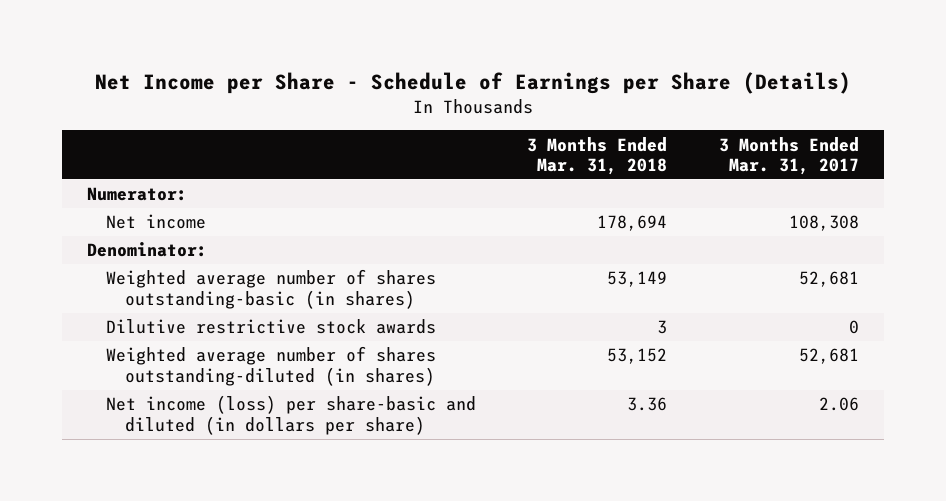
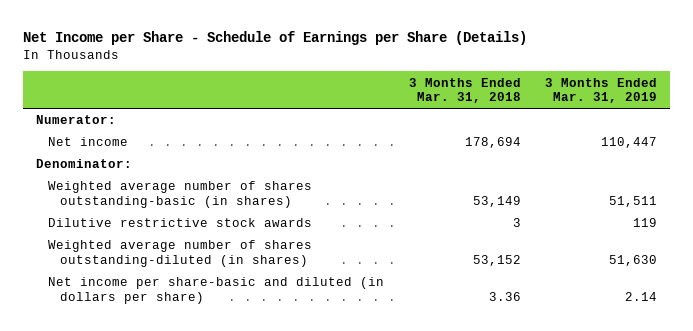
[718,136,859,175] 3 Months Ended Mar. 31, 2017 -> none
none -> [545,77,658,104] 3 Months Ended Mar. 31, 2019
[105,395,476,435] Net income (loss) per share-basic and diluted (in dollars per share) -> [47,277,384,304] Net income per share-basic and diluted (in dollars per share)

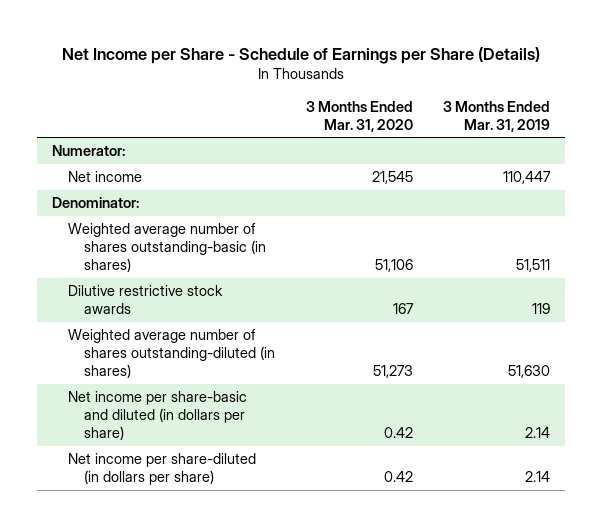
[408,77,521,104] 3 Months Ended Mar. 31, 2018 -> none
none -> [305,100,413,132] 3 Months Ended Mar. 31, 2020
none -> [68,453,257,486] Net income per share-diluted (in dollars per share)

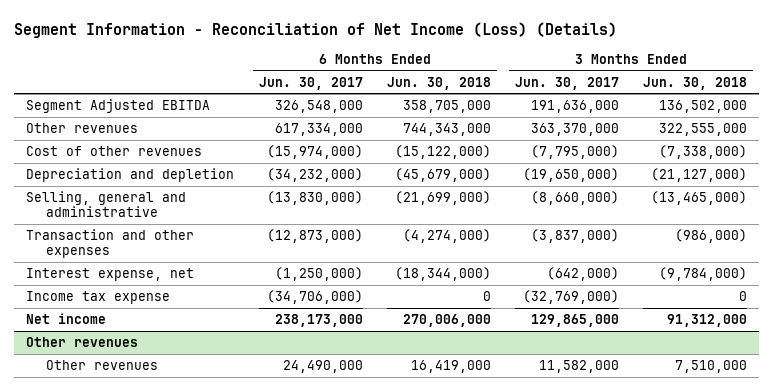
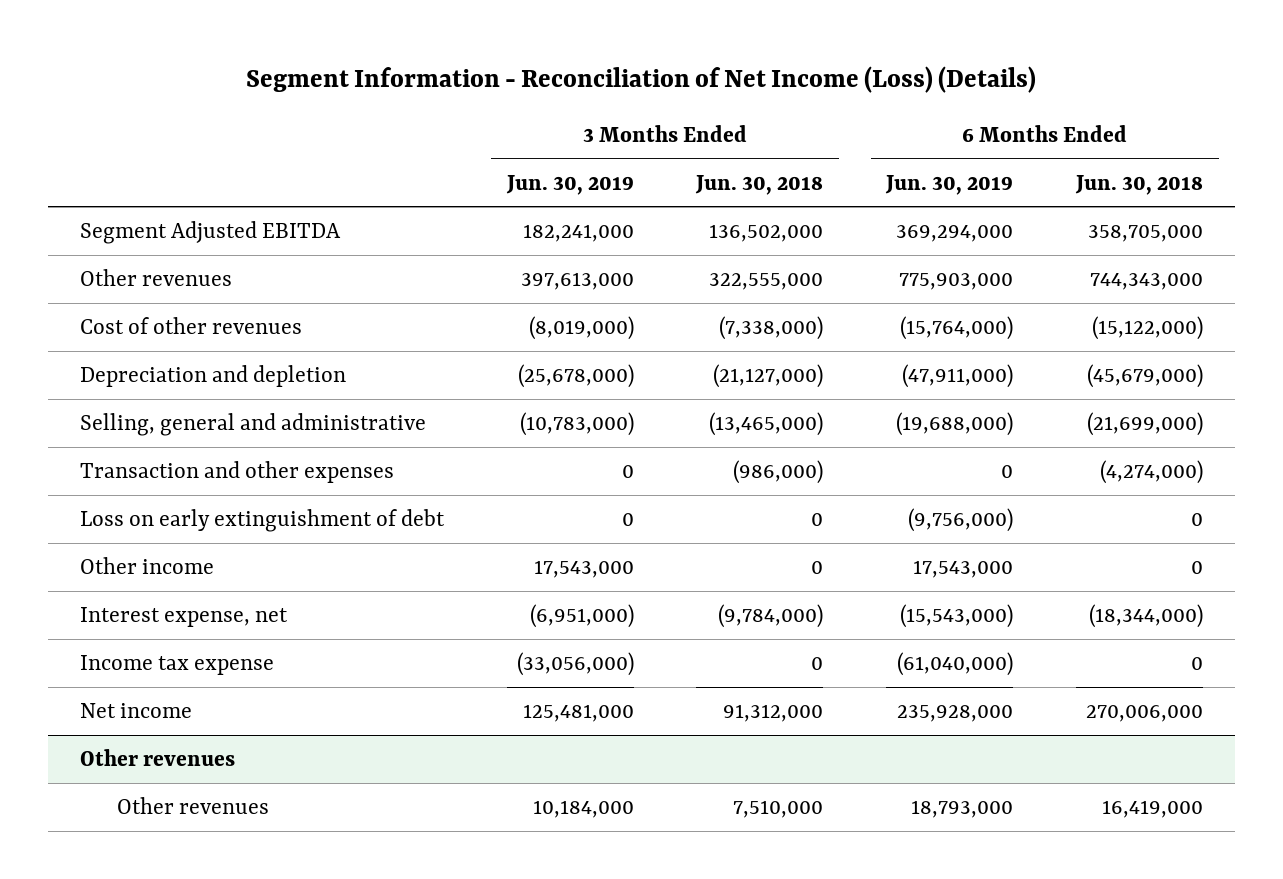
[258,76,363,90] Jun. 30, 2017 -> none
[514,76,619,90] Jun. 30, 2017 -> none
none -> [505,174,634,195] Jun. 30, 2019
none -> [885,174,1014,195] Jun. 30, 2019
none -> [79,508,445,532] Loss on early extinguishment of debt
none -> [79,556,214,574] Other income

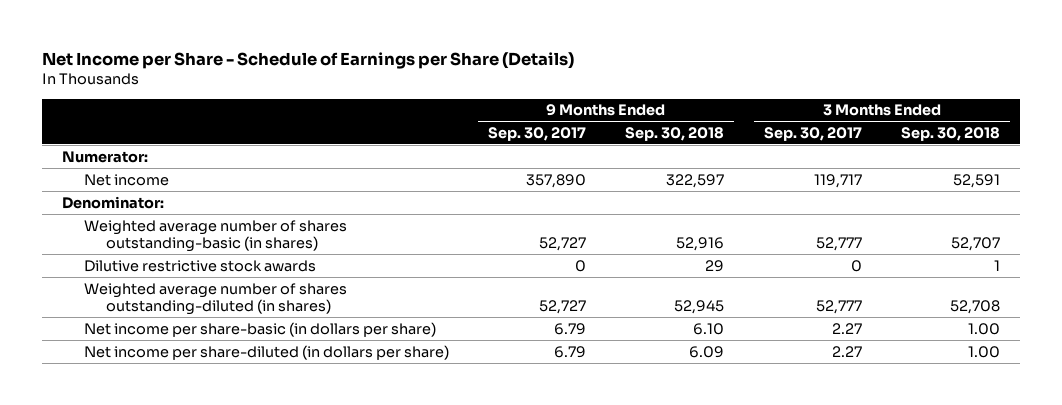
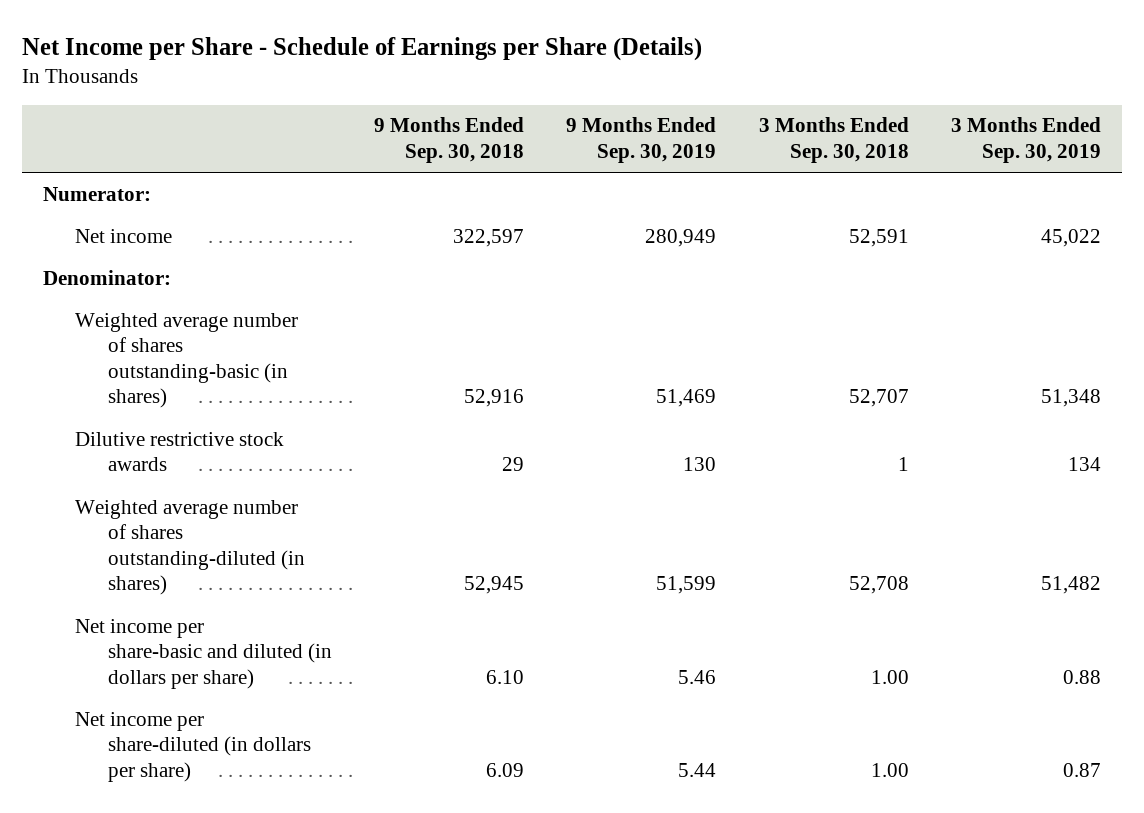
[488,126,587,141] Sep. 30, 2017 -> none
[763,126,862,141] Sep. 30, 2017 -> none
none -> [566,117,717,163] 9 Months Ended Sep. 30, 2019
none -> [950,117,1101,163] 3 Months Ended Sep. 30, 2019
[84,321,437,337] Net income per share-basic (in dollars per share) -> [75,618,332,689] Net income per share-basic and diluted (in dollars per share)

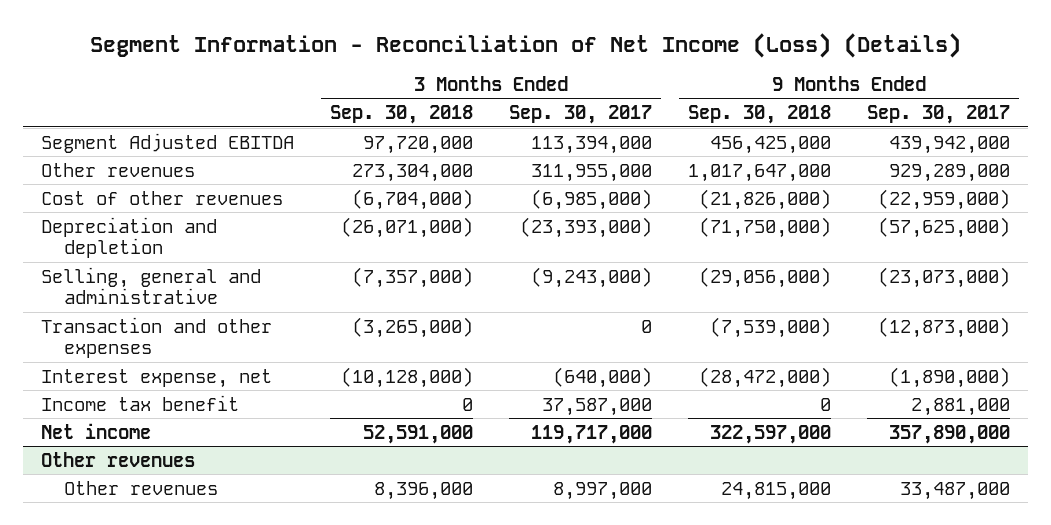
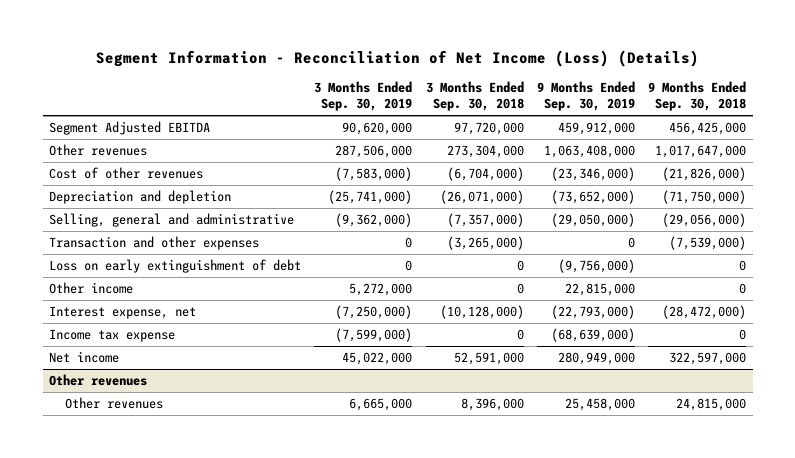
[509,105,653,125] Sep. 30, 2017 -> none
[867,105,1011,125] Sep. 30, 2017 -> none
none -> [314,81,413,111] 3 Months Ended Sep. 30, 2019
none -> [536,81,635,111] 9 Months Ended Sep. 30, 2019
none -> [49,259,302,274] Loss on early extinguishment of debt
none -> [49,282,134,295] Other income
[40,394,239,411] Income tax benefit -> [49,329,176,343] Income tax expense

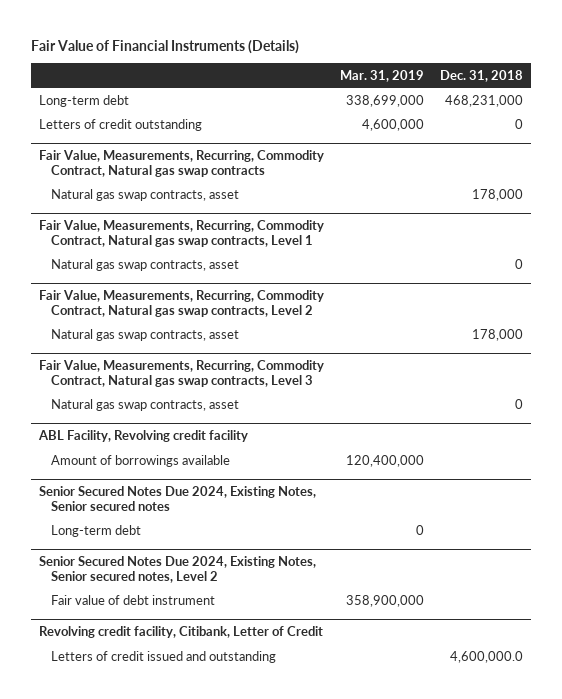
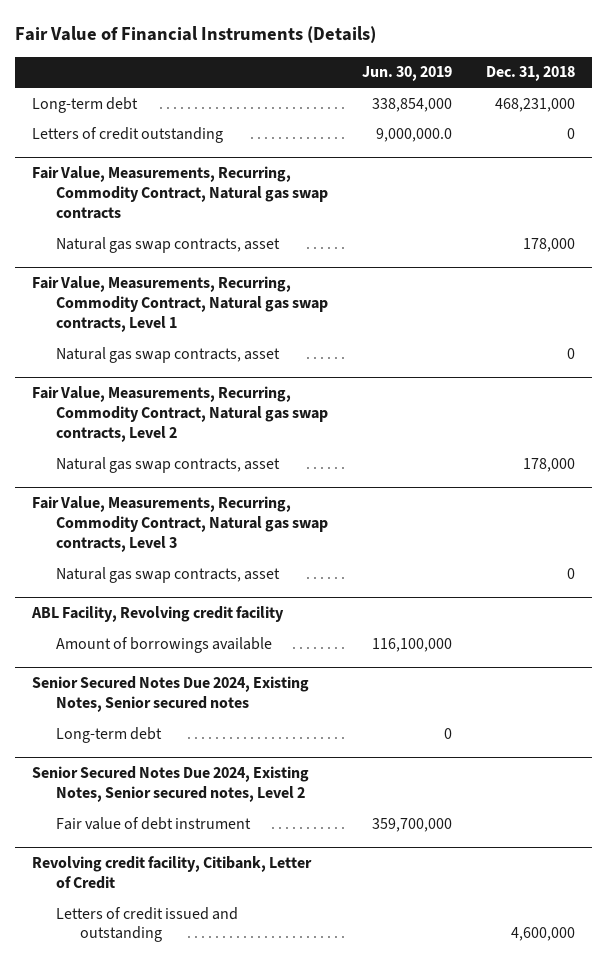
[339,69,424,82] Mar. 31, 2019 -> none
none -> [361,66,452,82] Jun. 30, 2019
[449,650,523,663] 4,600,000.0 -> [510,927,575,942] 4,600,000

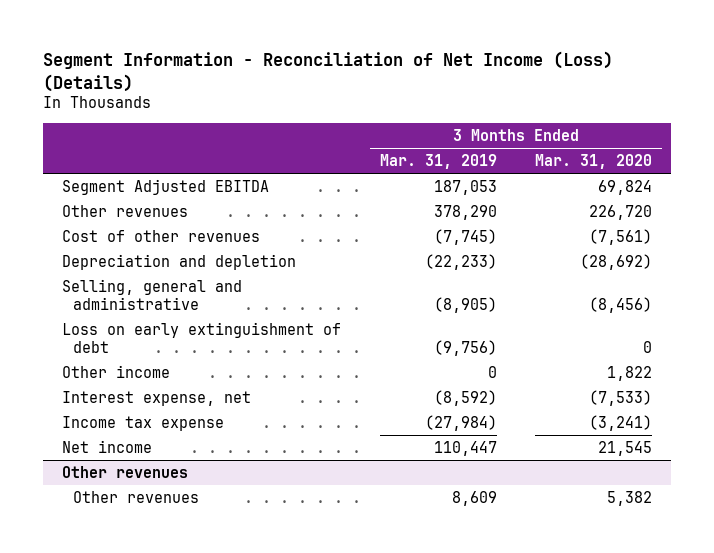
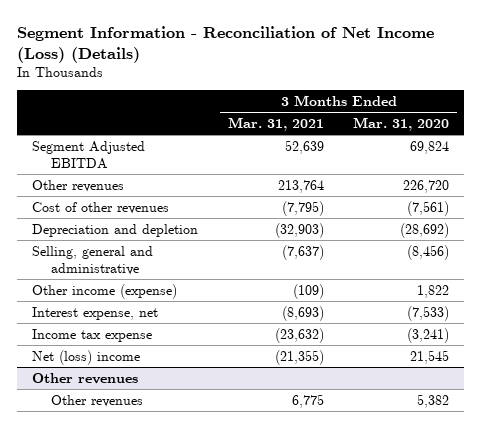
[379,154,497,170] Mar. 31, 2019 -> none
none -> [227,116,324,131] Mar. 31, 2021
[62,321,342,353] Loss on early extinguishment of debt -> none
[62,364,171,378] Other income -> [31,283,177,299] Other income (expense)
[62,439,153,453] Net income -> [31,349,140,365] Net (loss) income

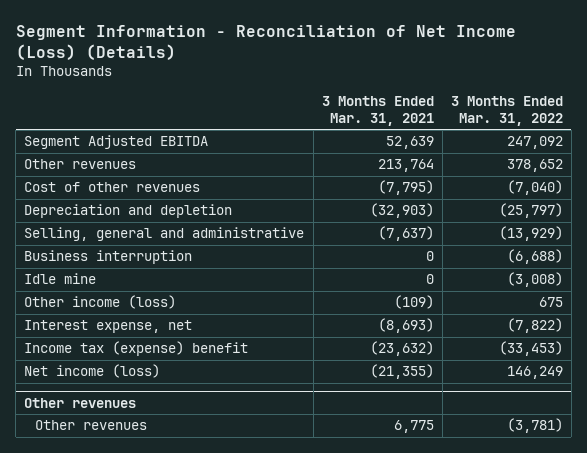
[353,116,450,131] Mar. 31, 2020 -> none
none -> [450,96,563,127] 3 Months Ended Mar. 31, 2022
none -> [24,250,193,265] Business interruption
none -> [24,273,97,285] Idle mine
[31,283,177,299] Other income (expense) -> [24,295,177,310] Other income (loss)
[31,328,152,342] Income tax expense -> [24,341,249,357] Income tax (expense) benefit
[31,349,140,365] Net (loss) income -> [24,364,161,379] Net income (loss)

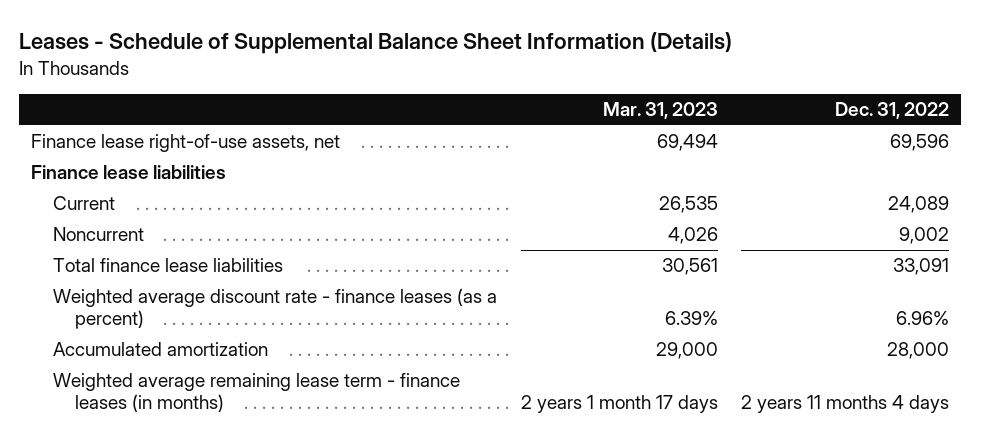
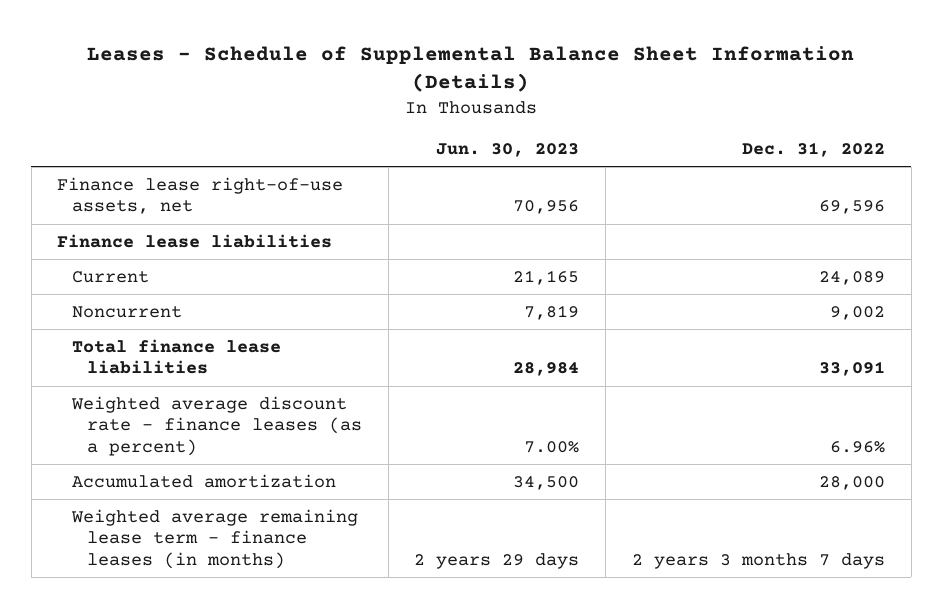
[602,102,718,120] Mar. 31, 2023 -> none
none -> [436,142,580,157] Jun. 30, 2023
[741,395,950,414] 2 years 11 months 4 days -> [631,552,885,569] 2 years 3 months 7 days

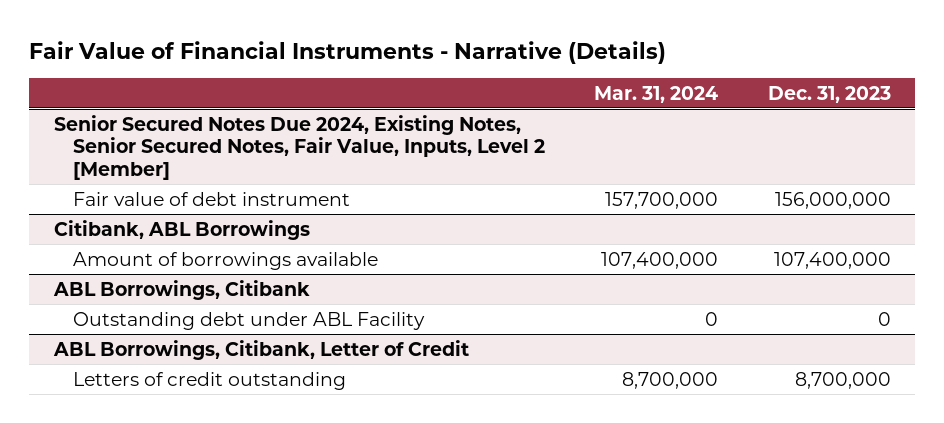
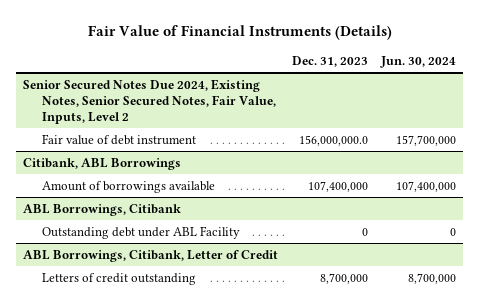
[28,40,666,64] Fair Value of Financial Instruments - Narrative (Details) -> [87,25,392,41] Fair Value of Financial Instruments (Details)
[594,85,719,103] Mar. 31, 2024 -> none
none -> [379,56,456,69] Jun. 30, 2024
[53,114,545,181] Senior Secured Notes Due 2024, Existing Notes, Senior Secured Notes, Fair Value, Inputs, Level 2 [Member] -> [23,78,277,124] Senior Secured Notes Due 2024, Existing Notes, Senior Secured Notes, Fair Value, Inputs, Level 2
[774,191,891,209] 156,000,000 -> [298,134,368,146] 156,000,000.0

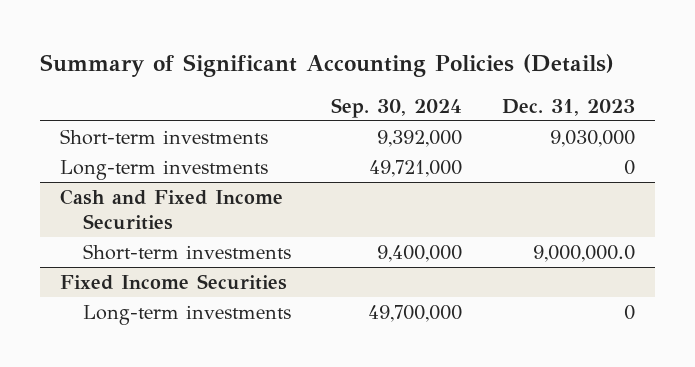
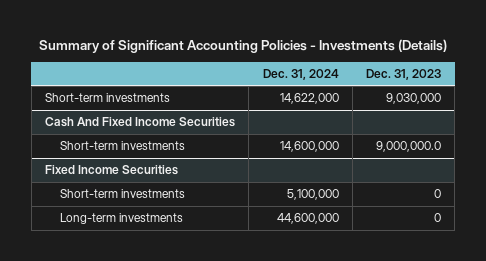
[39,53,614,77] Summary of Significant Accounting Policies (Details) -> [39,38,448,53] Summary of Significant Accounting Policies - Investments (Details)
[330,97,462,118] Sep. 30, 2024 -> none
none -> [262,68,339,80] Dec. 31, 2024
[59,160,268,181] Long-term investments -> none
[59,189,283,231] Cash and Fixed Income Securities -> [45,117,236,128] Cash And Fixed Income Securities
none -> [59,189,185,199] Short-term investments

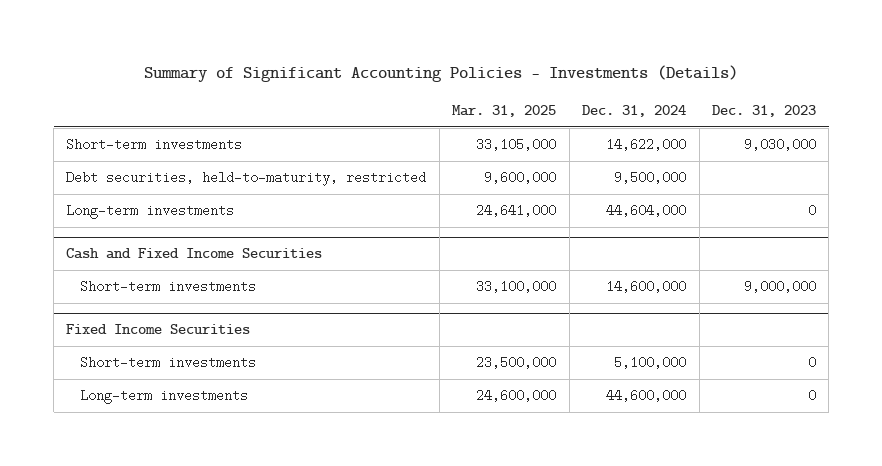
none -> [452,105,557,118] Mar. 31, 2025
none -> [66,171,427,187] Debt securities, held-to-maturity, restricted
none -> [66,204,235,220] Long-term investments
[45,117,236,128] Cash And Fixed Income Securities -> [66,248,323,260] Cash and Fixed Income Securities
[376,141,442,153] 9,000,000.0 -> [744,280,817,294] 9,000,000

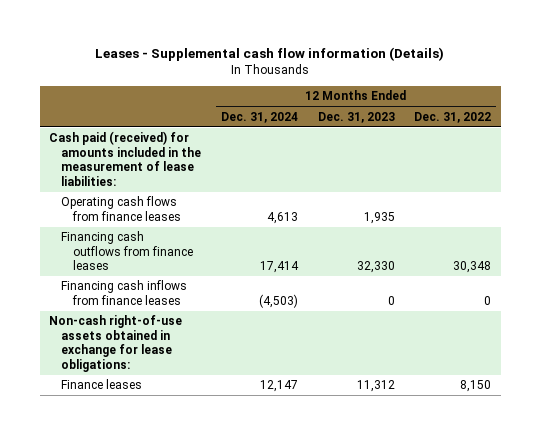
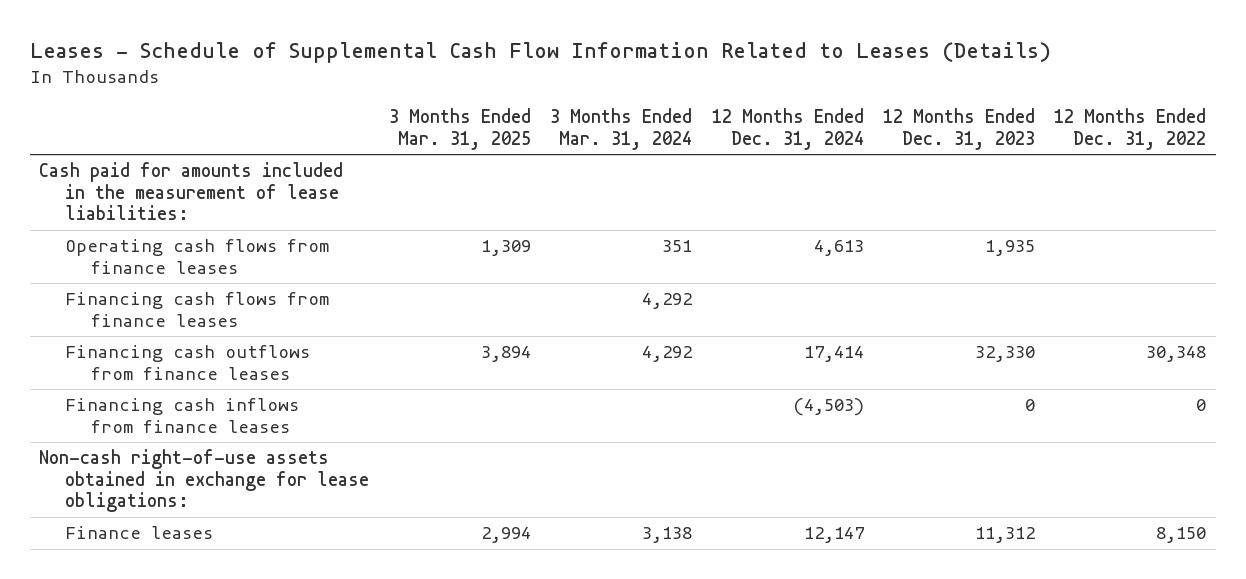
[95,47,445,62] Leases - Supplemental cash flow information (Details) -> [29,41,1051,63] Leases - Schedule of Supplemental Cash Flow Information Related to Leases (Details)
none -> [388,108,531,150] 3 Months Ended Mar. 31, 2025
none -> [550,108,693,150] 3 Months Ended Mar. 31, 2024
[49,131,202,186] Cash paid (received) for amounts included in the measurement of lease liabilities: -> [39,162,344,221] Cash paid for amounts included in the measurement of lease liabilities:
none -> [65,292,330,327] Financing cash flows from finance leases

